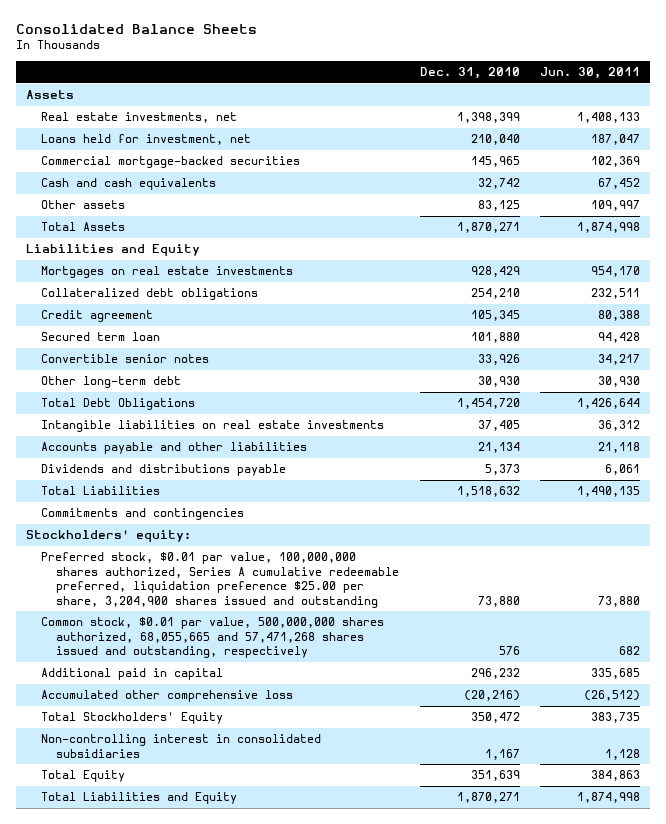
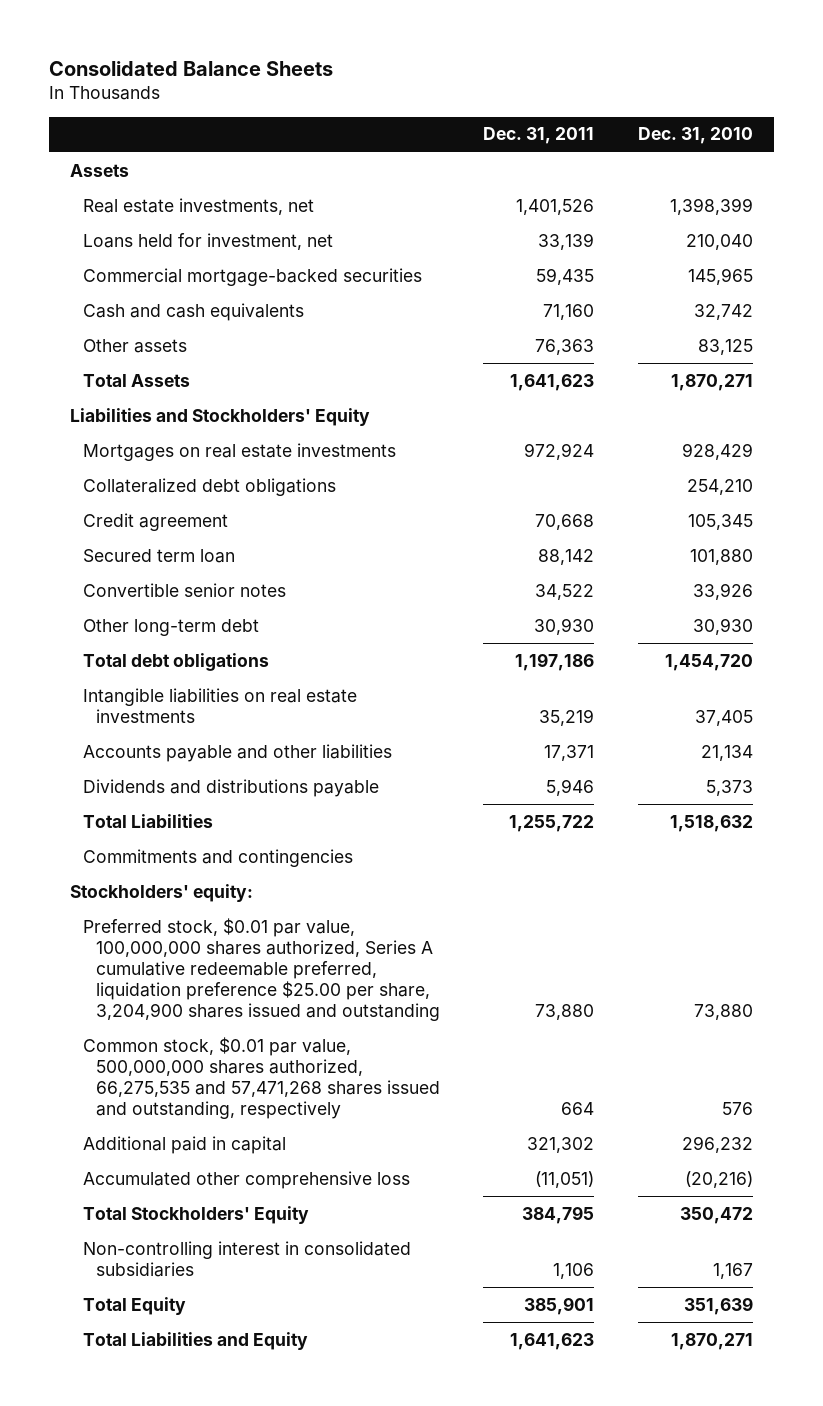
[539,67,640,80] Jun. 30, 2011 -> none
none -> [483,127,595,145] Dec. 31, 2011
[26,244,201,257] Liabilities and Equity -> [70,407,371,426] Liabilities and Stockholders' Equity
[41,398,196,411] Total Debt Obligations -> [83,652,270,671] Total debt obligations
[41,617,385,659] Common stock, $0.01 par value, 500,000,000 shares authorized, 68,055,665 and 57,471,268 shares issued and outstanding, respectively -> [83,1036,441,1119] Common stock, $0.01 par value, 500,000,000 shares authorized, 66,275,535 and 57,471,268 shares issued and outstanding, respectively

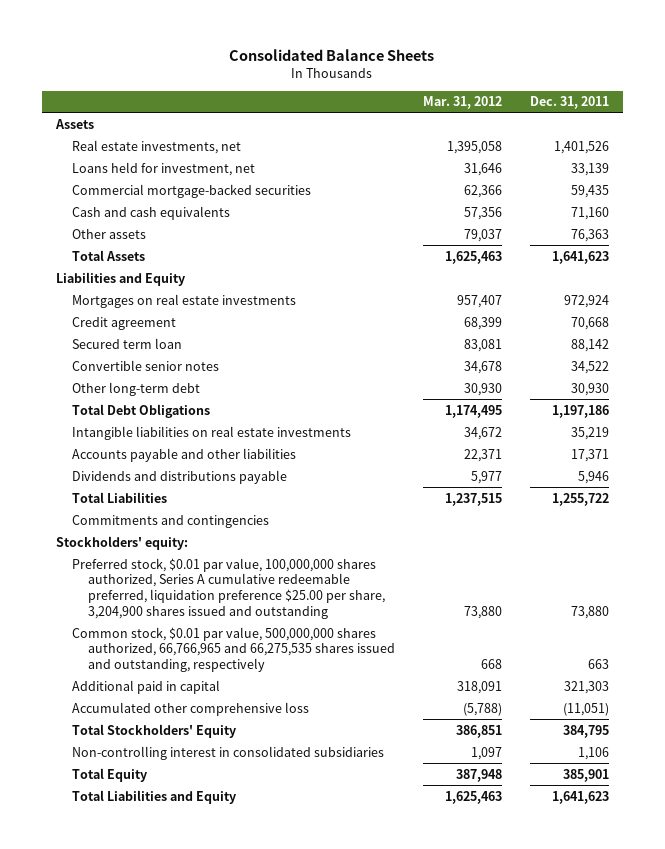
[637,127,753,145] Dec. 31, 2010 -> none
none -> [422,96,502,110] Mar. 31, 2012
[70,407,371,426] Liabilities and Stockholders' Equity -> [55,271,185,286] Liabilities and Equity
[83,477,337,496] Collateralized debt obligations -> none
[83,652,270,671] Total debt obligations -> [71,403,210,418] Total Debt Obligations
[83,1036,441,1119] Common stock, $0.01 par value, 500,000,000 shares authorized, 66,275,535 and 57,471,268 shares issued and outstanding, respectively -> [71,626,395,672] Common stock, $0.01 par value, 500,000,000 shares authorized, 66,766,965 and 66,275,535 shares issued and outstanding, respectively
[561,1101,595,1115] 664 -> [587,658,609,669] 663
[527,1136,595,1153] 321,302 -> [563,680,609,694] 321,303

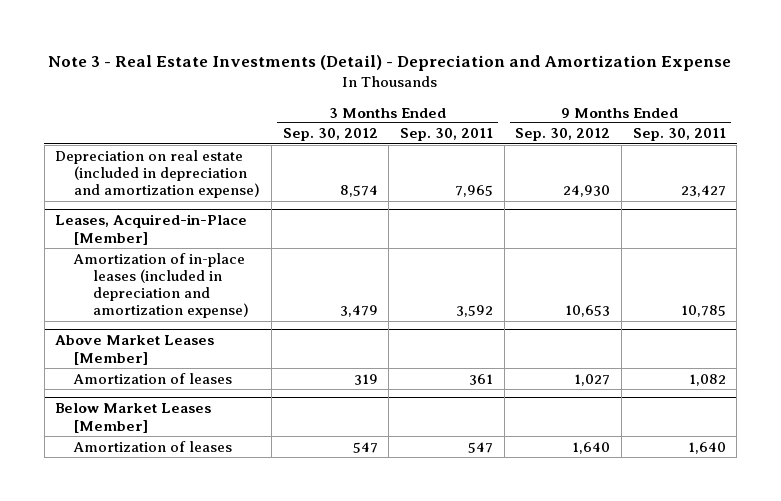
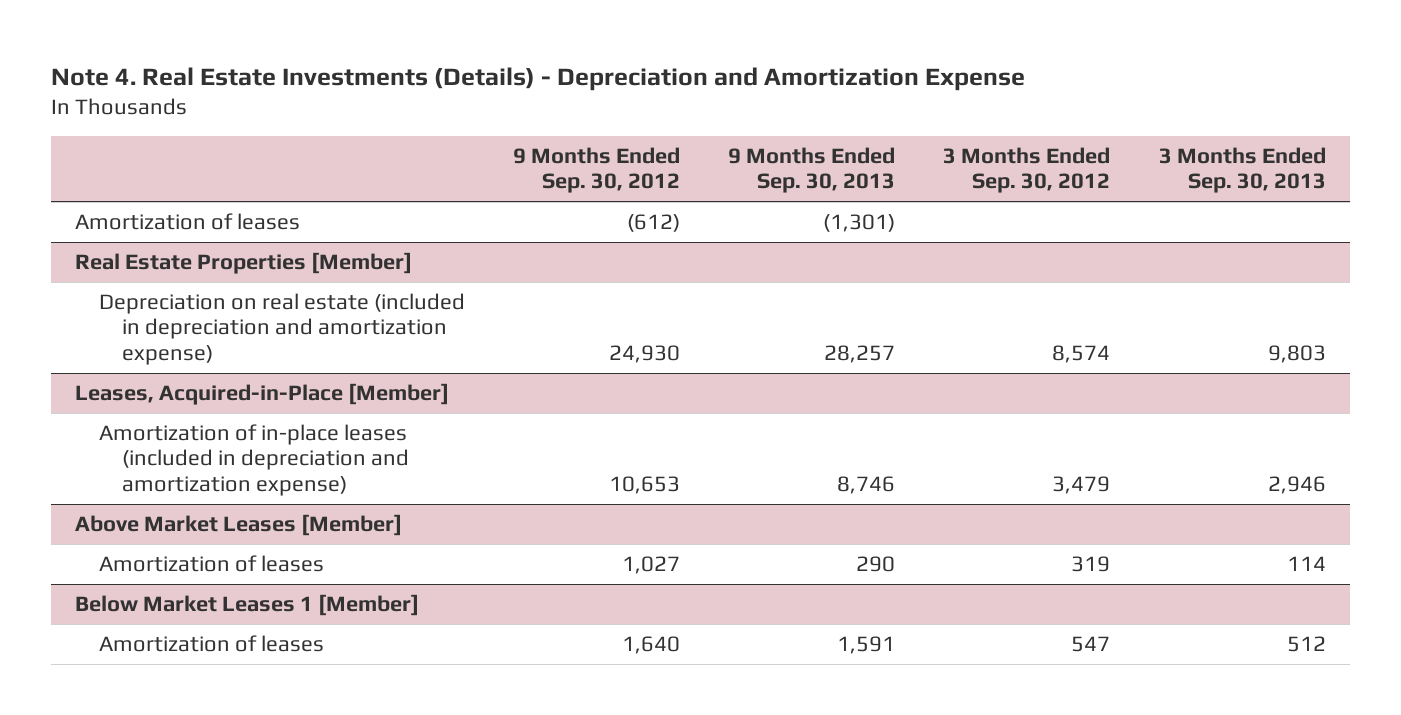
[48,55,732,72] Note 3 - Real Estate Investments (Detail) - Depreciation and Amortization Expense -> [50,66,1025,91] Note 4. Real Estate Investments (Details) - Depreciation and Amortization Expense
[399,128,493,142] Sep. 30, 2011 -> none
[632,128,726,142] Sep. 30, 2011 -> none
none -> [728,146,896,194] 9 Months Ended Sep. 30, 2013
none -> [1158,146,1326,194] 3 Months Ended Sep. 30, 2013
none -> [74,212,300,230] Amortization of leases
none -> [74,251,412,274] Real Estate Properties [Member]
[55,403,212,433] Below Market Leases [Member] -> [74,593,419,616] Below Market Leases 1 [Member]

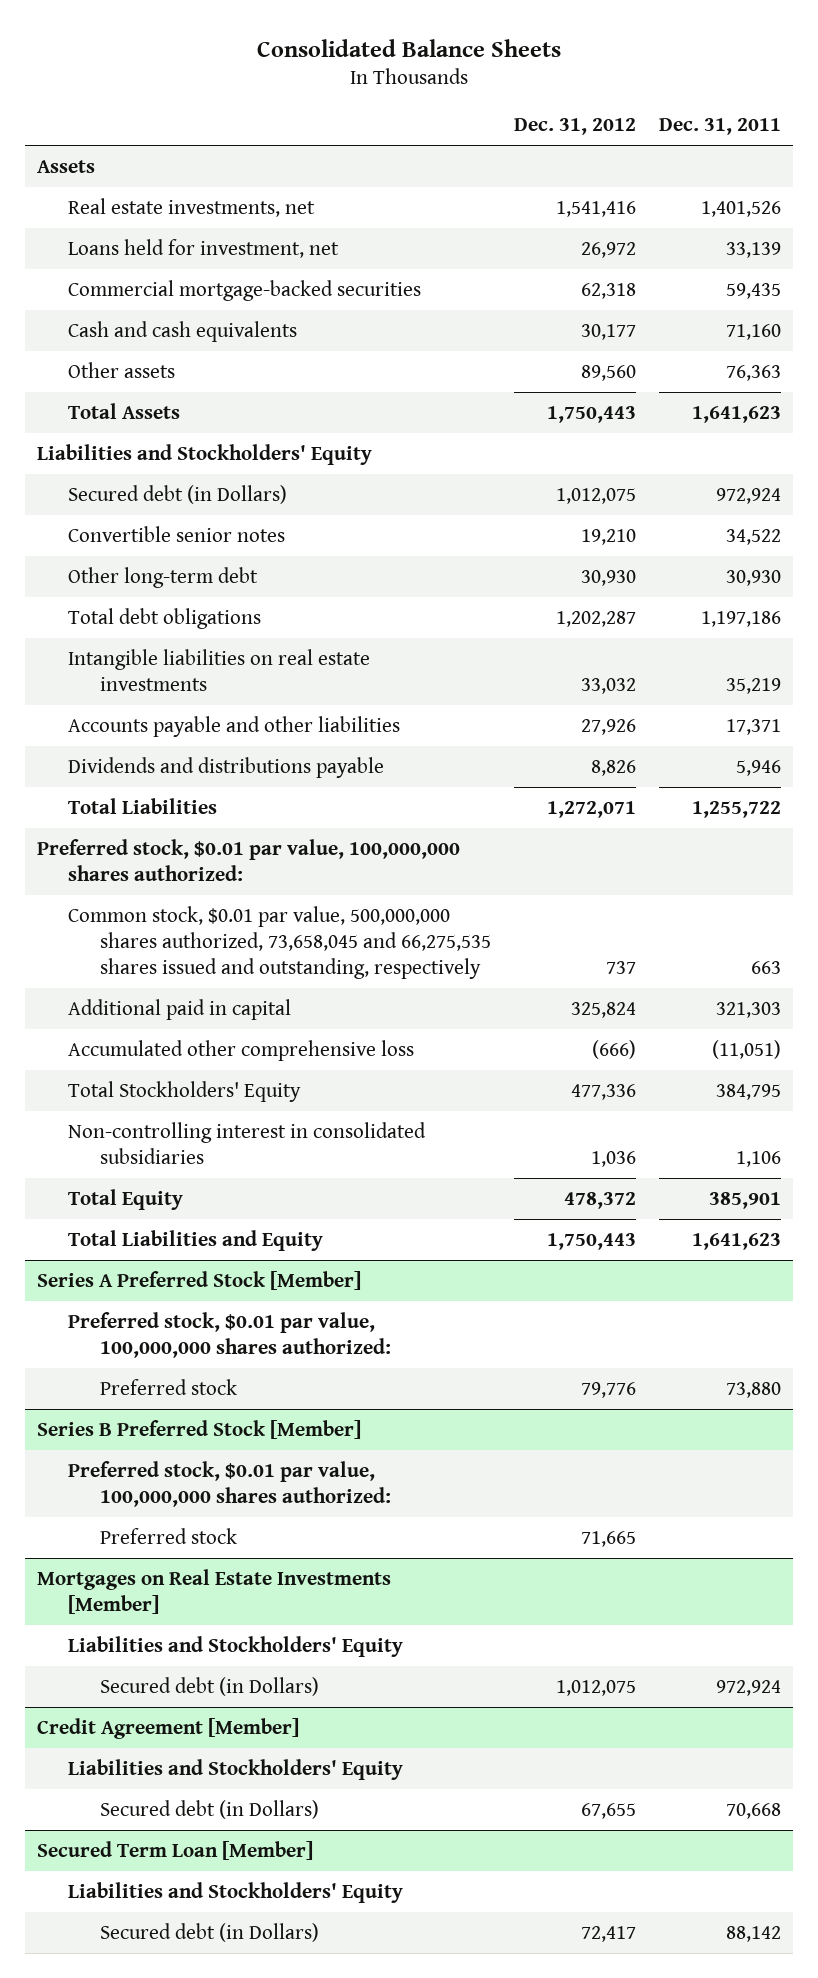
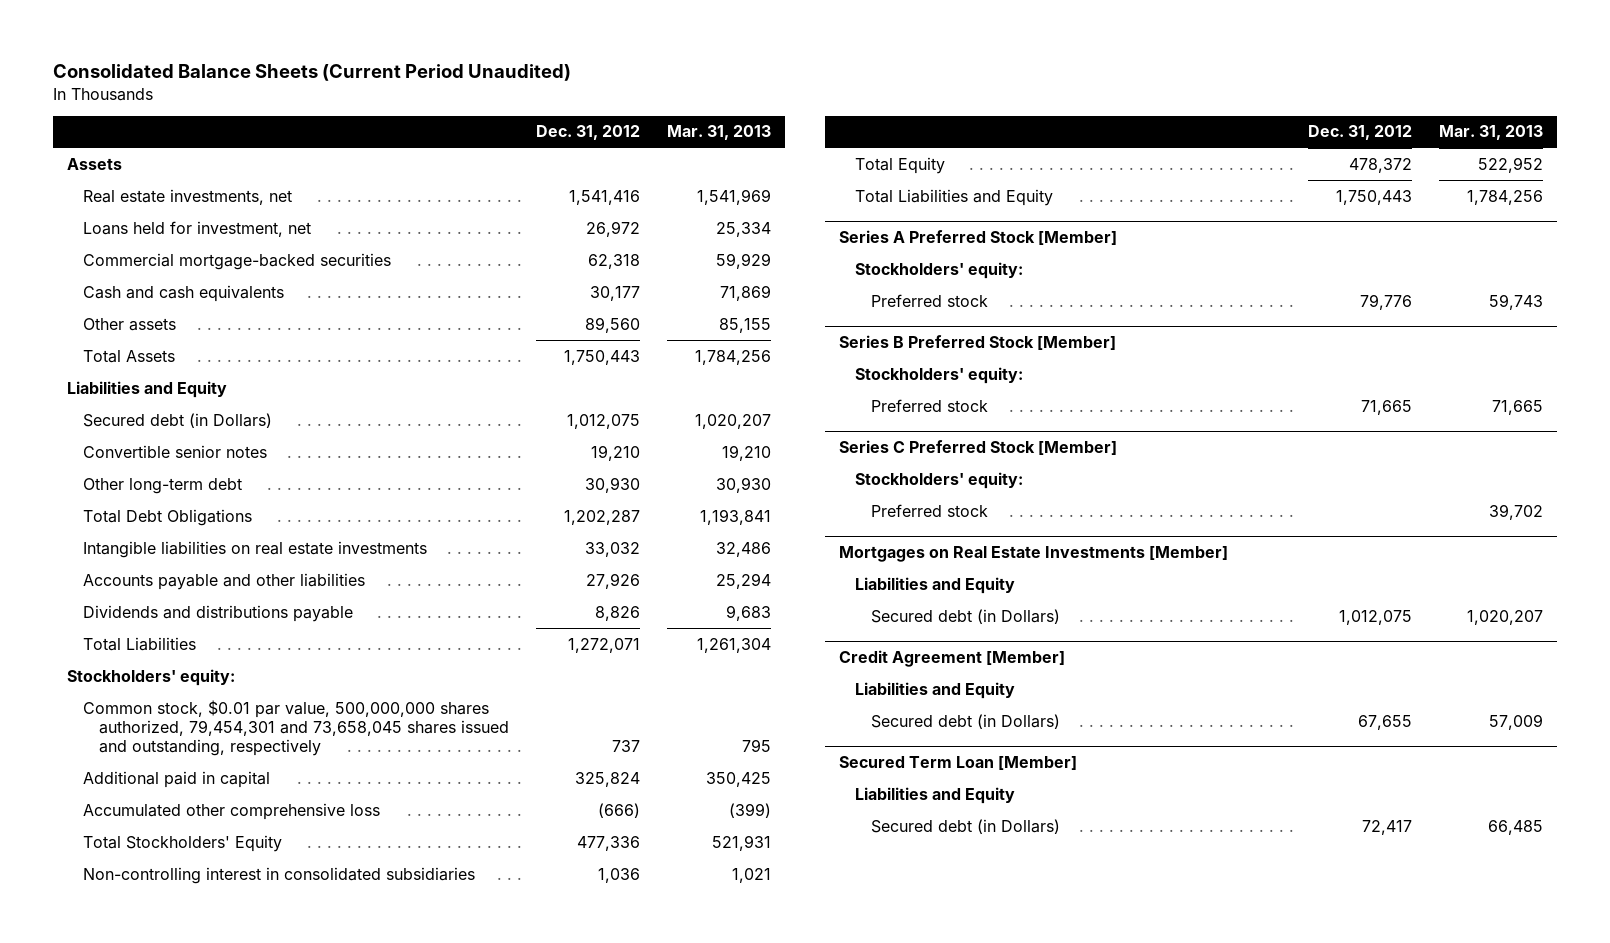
[256,38,561,57] Consolidated Balance Sheets -> [53,64,572,82] Consolidated Balance Sheets (Current Period Unaudited)
[659,118,782,136] Dec. 31, 2011 -> none
none -> [667,125,772,141] Mar. 31, 2013
[36,443,372,465] Liabilities and Stockholders' Equity -> [66,380,227,398] Liabilities and Equity
[68,607,262,629] Total debt obligations -> [82,508,252,526] Total Debt Obligations
[36,838,460,881] Preferred stock, $0.01 par value, 100,000,000 shares authorized: -> none
none -> [66,668,235,686] Stockholders' equity:
[68,905,492,979] Common stock, $0.01 par value, 500,000,000 shares authorized, 73,658,045 and 66,275,535 shares issued and outstanding, respectively -> [82,699,509,756] Common stock, $0.01 par value, 500,000,000 shares authorized, 79,454,301 and 73,658,045 shares issued and outstanding, respectively
[68,1311,392,1358] Preferred stock, $0.01 par value, 100,000,000 shares authorized: -> none
none -> [854,261,1023,279] Stockholders' equity:
[68,1460,392,1507] Preferred stock, $0.01 par value, 100,000,000 shares authorized: -> none
none -> [854,366,1023,384] Stockholders' equity:
none -> [838,440,1117,456] Series C Preferred Stock [Member]
none -> [854,471,1023,489] Stockholders' equity:
none -> [870,503,988,517] Preferred stock
[68,1635,404,1657] Liabilities and Stockholders' Equity -> [854,576,1015,594] Liabilities and Equity
[68,1758,404,1780] Liabilities and Stockholders' Equity -> [854,681,1015,699] Liabilities and Equity
[68,1881,404,1903] Liabilities and Stockholders' Equity -> [854,786,1015,804] Liabilities and Equity

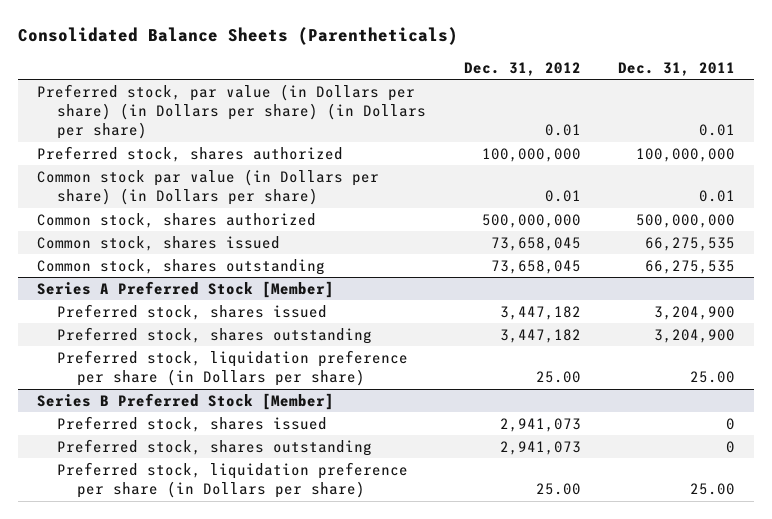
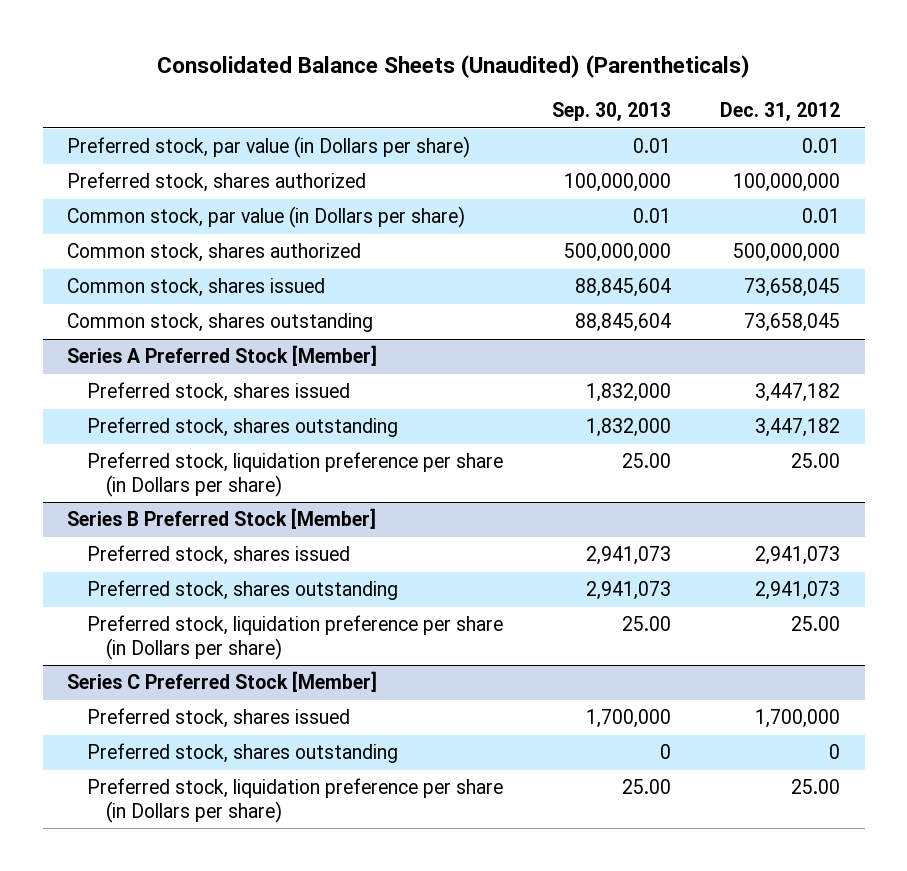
[17,26,458,45] Consolidated Balance Sheets (Parentheticals) -> [156,55,750,79] Consolidated Balance Sheets (Unaudited) (Parentheticals)
[618,61,736,76] Dec. 31, 2011 -> none
none -> [551,102,671,122] Sep. 30, 2013
[36,83,426,140] Preferred stock, par value (in Dollars per share) (in Dollars per share) (in Dollars per share) -> [67,136,471,159] Preferred stock, par value (in Dollars per share)
[36,168,379,206] Common stock par value (in Dollars per share) (in Dollars per share) -> [67,206,466,229] Common stock, par value (in Dollars per share)
none -> [67,671,378,693] Series C Preferred Stock [Member]
none -> [86,708,350,729] Preferred stock, shares issued
none -> [86,743,398,764] Preferred stock, shares outstanding
none -> [86,778,503,823] Preferred stock, liquidation preference per share (in Dollars per share)

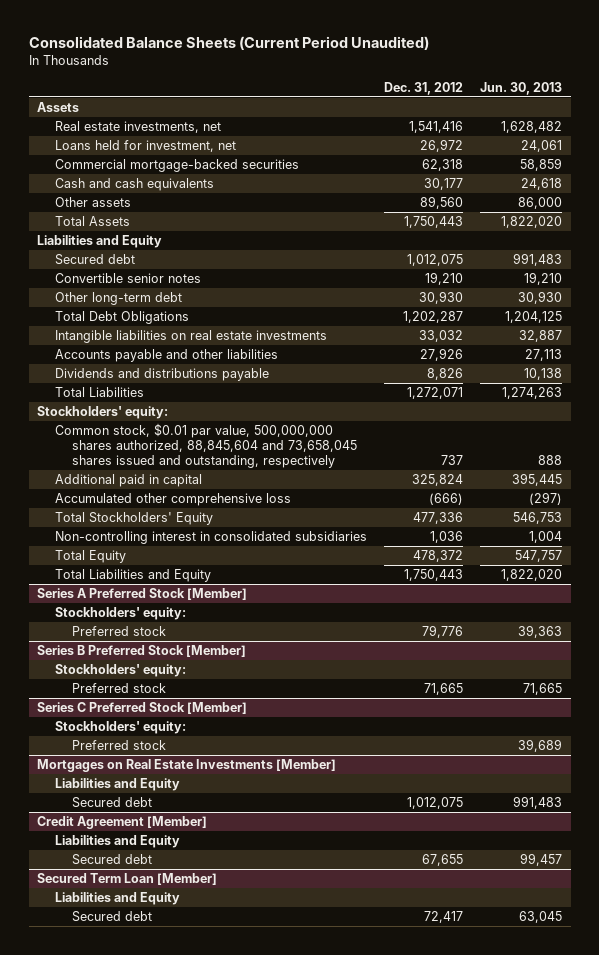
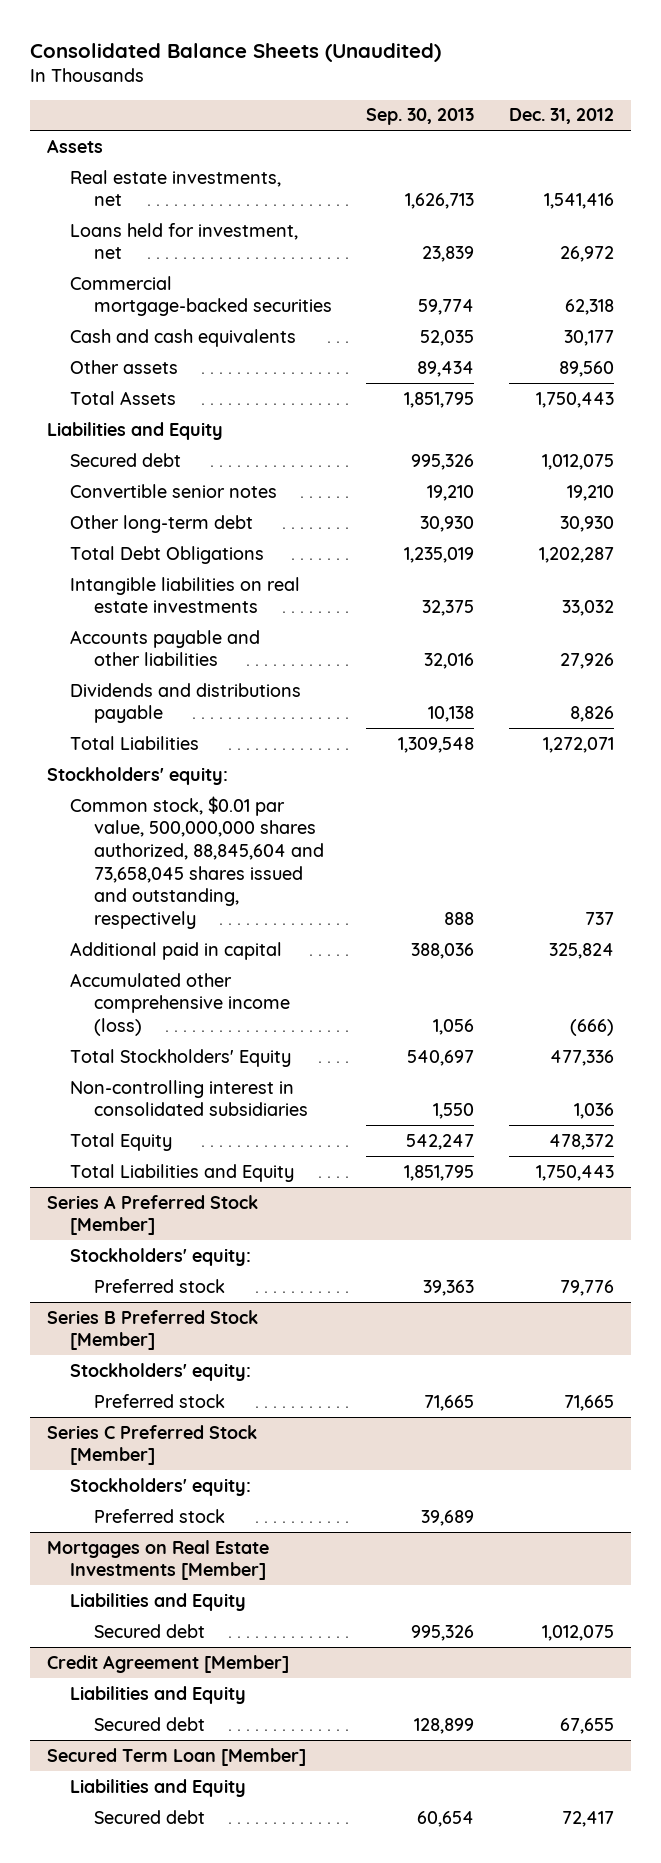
[28,36,429,51] Consolidated Balance Sheets (Current Period Unaudited) -> [29,42,441,62] Consolidated Balance Sheets (Unaudited)
[480,82,563,96] Jun. 30, 2013 -> none
none -> [366,108,475,126] Sep. 30, 2013
[54,492,291,506] Accumulated other comprehensive loss -> [70,972,290,1037] Accumulated other comprehensive income (loss)

